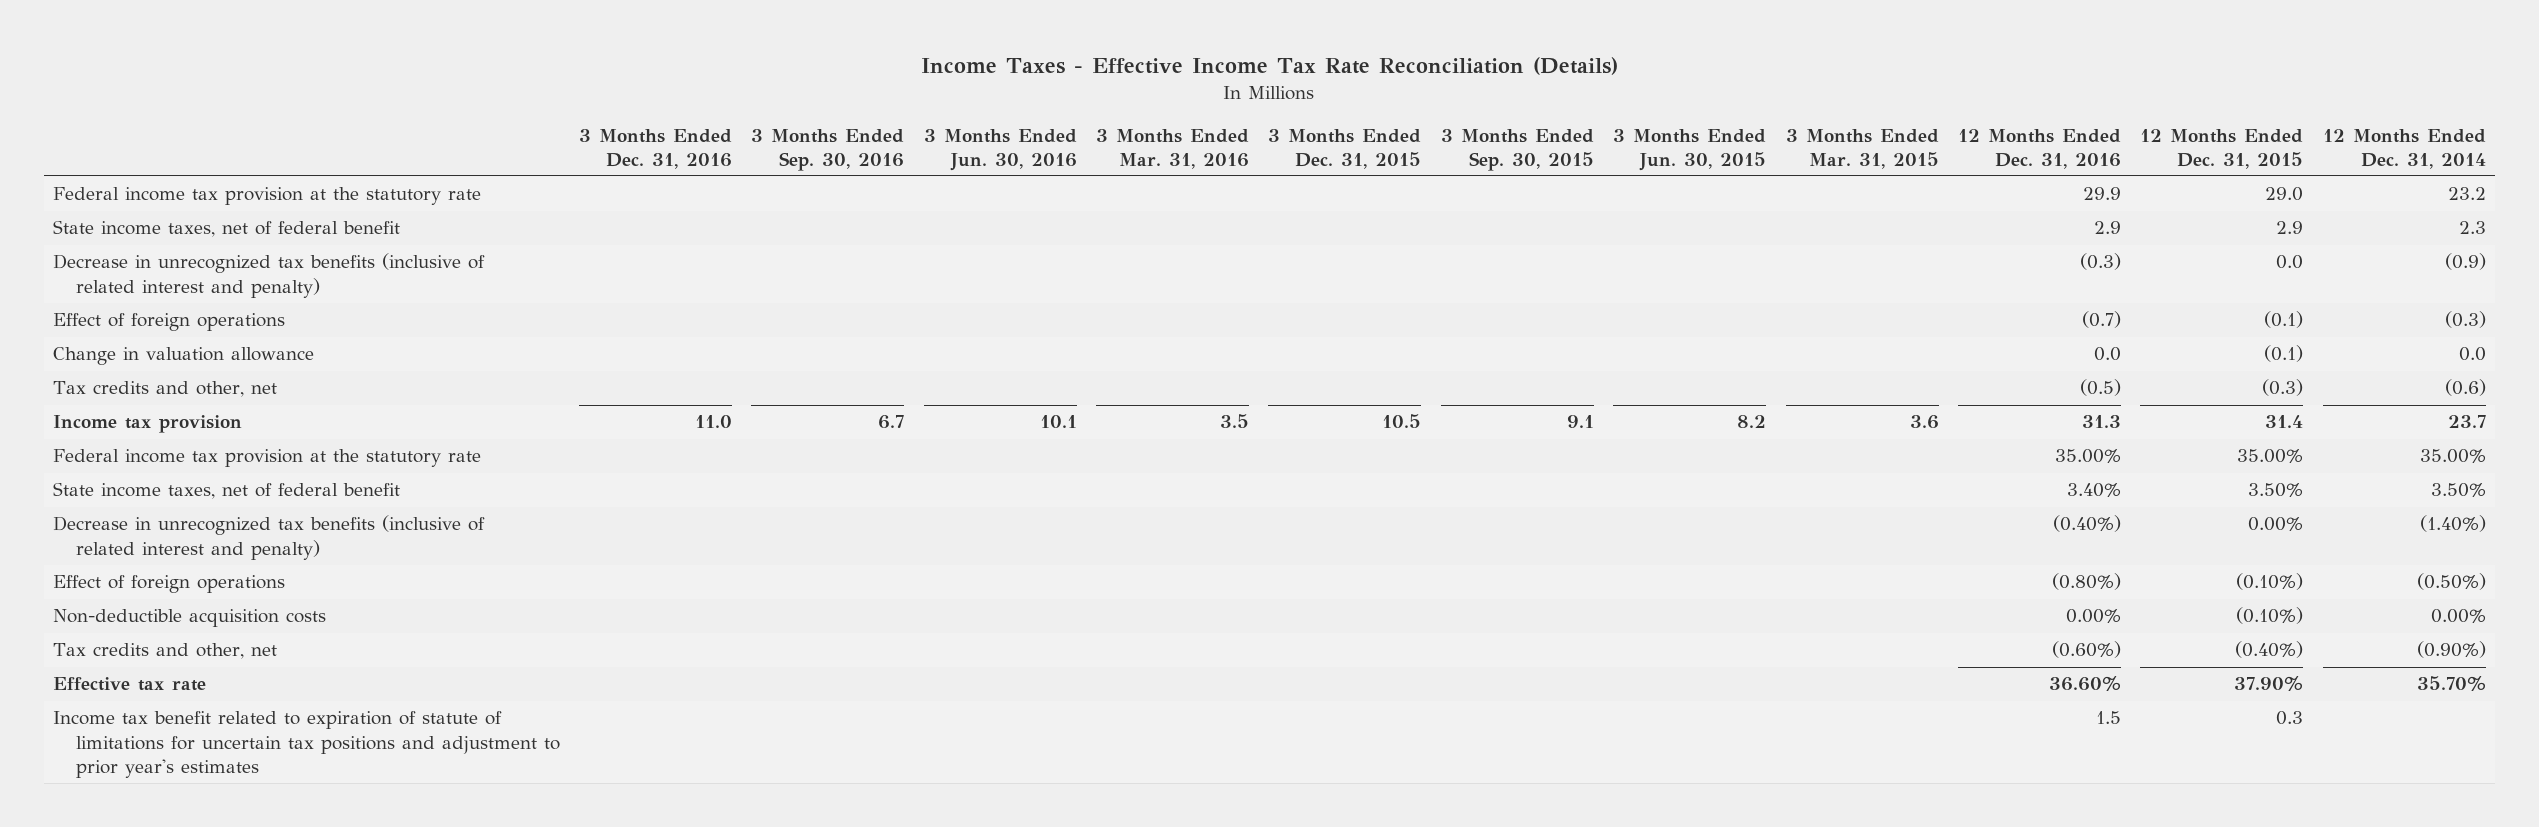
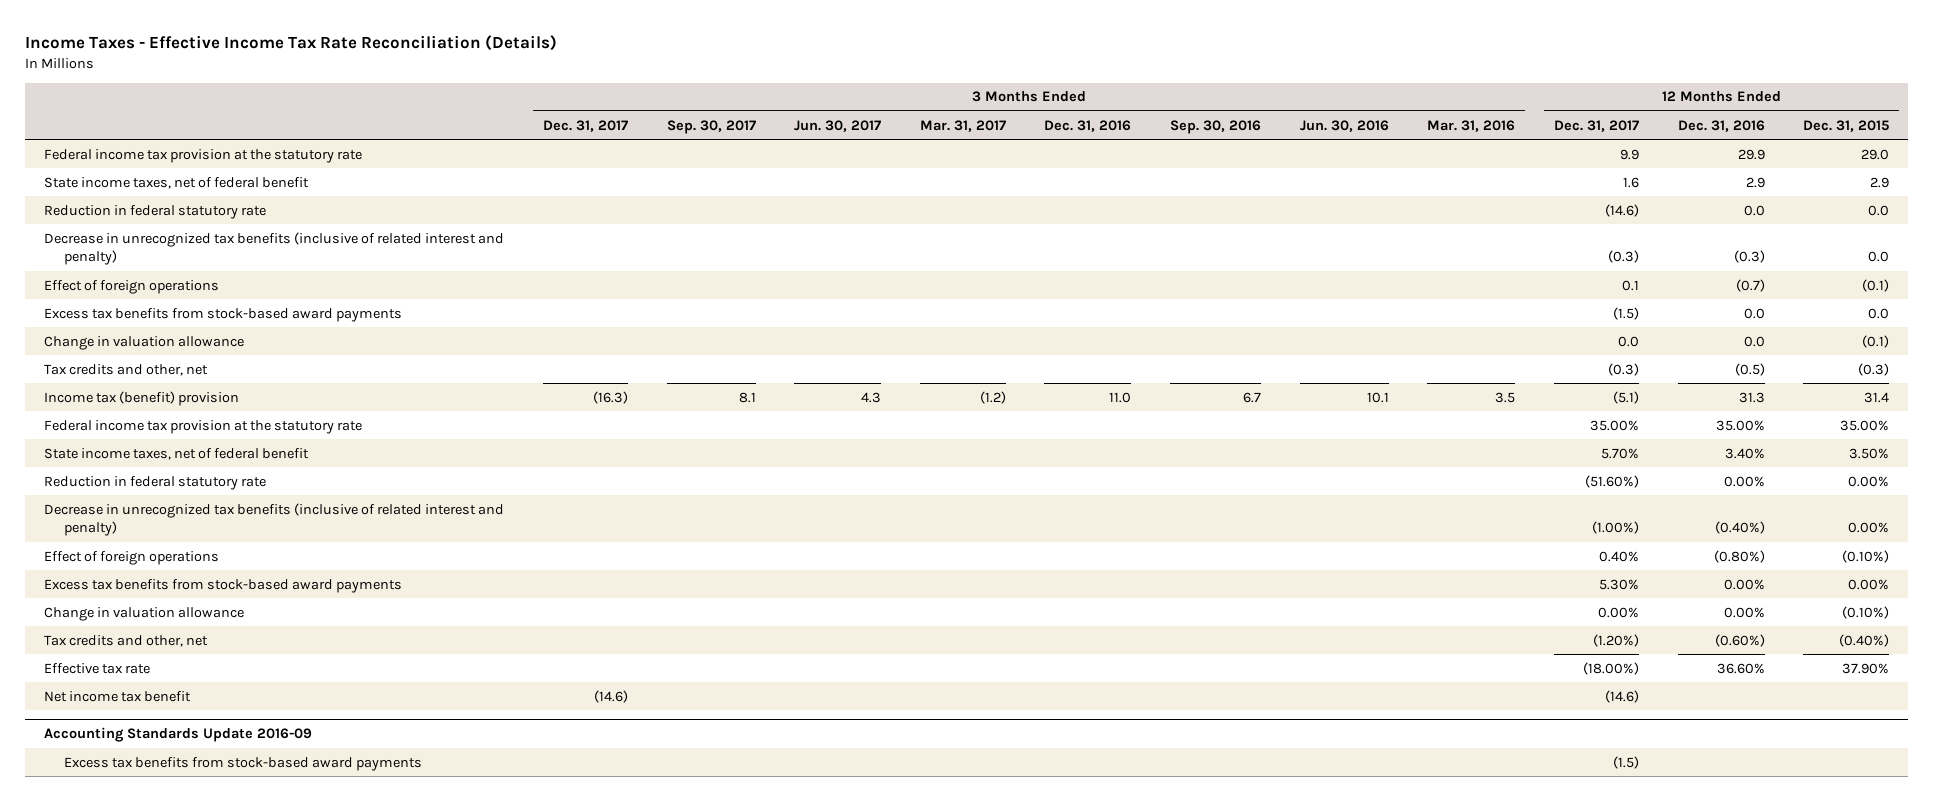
[1268,128,1422,169] 3 Months Ended Dec. 31, 2015 -> none
[1440,128,1594,171] 3 Months Ended Sep. 30, 2015 -> none
[1613,128,1767,171] 3 Months Ended Jun. 30, 2015 -> none
[1785,128,1939,169] 3 Months Ended Mar. 31, 2015 -> none
[2322,128,2486,169] 12 Months Ended Dec. 31, 2014 -> none
none -> [543,119,629,132] Dec. 31, 2017
none -> [666,119,756,134] Sep. 30, 2017
none -> [794,119,882,132] Jun. 30, 2017
none -> [919,119,1006,132] Mar. 31, 2017
none -> [1553,119,1639,132] Dec. 31, 2017
none -> [44,204,267,219] Reduction in federal statutory rate
none -> [44,307,403,322] Excess tax benefits from stock-based award payments
[53,415,243,434] Income tax provision -> [44,390,240,406] Income tax (benefit) provision
none -> [44,475,267,490] Reduction in federal statutory rate
none -> [44,578,403,593] Excess tax benefits from stock-based award payments
[53,609,327,628] Non-deductible acquisition costs -> [44,606,245,621] Change in valuation allowance
[53,711,560,778] Income tax benefit related to expiration of statute of limitations for uncertain tax positions and adjustment to prior year's estimates -> none
none -> [44,690,192,702] Net income tax benefit
none -> [44,727,313,743] Accounting Standards Update 2016-09
none -> [63,756,422,771] Excess tax benefits from stock-based award payments

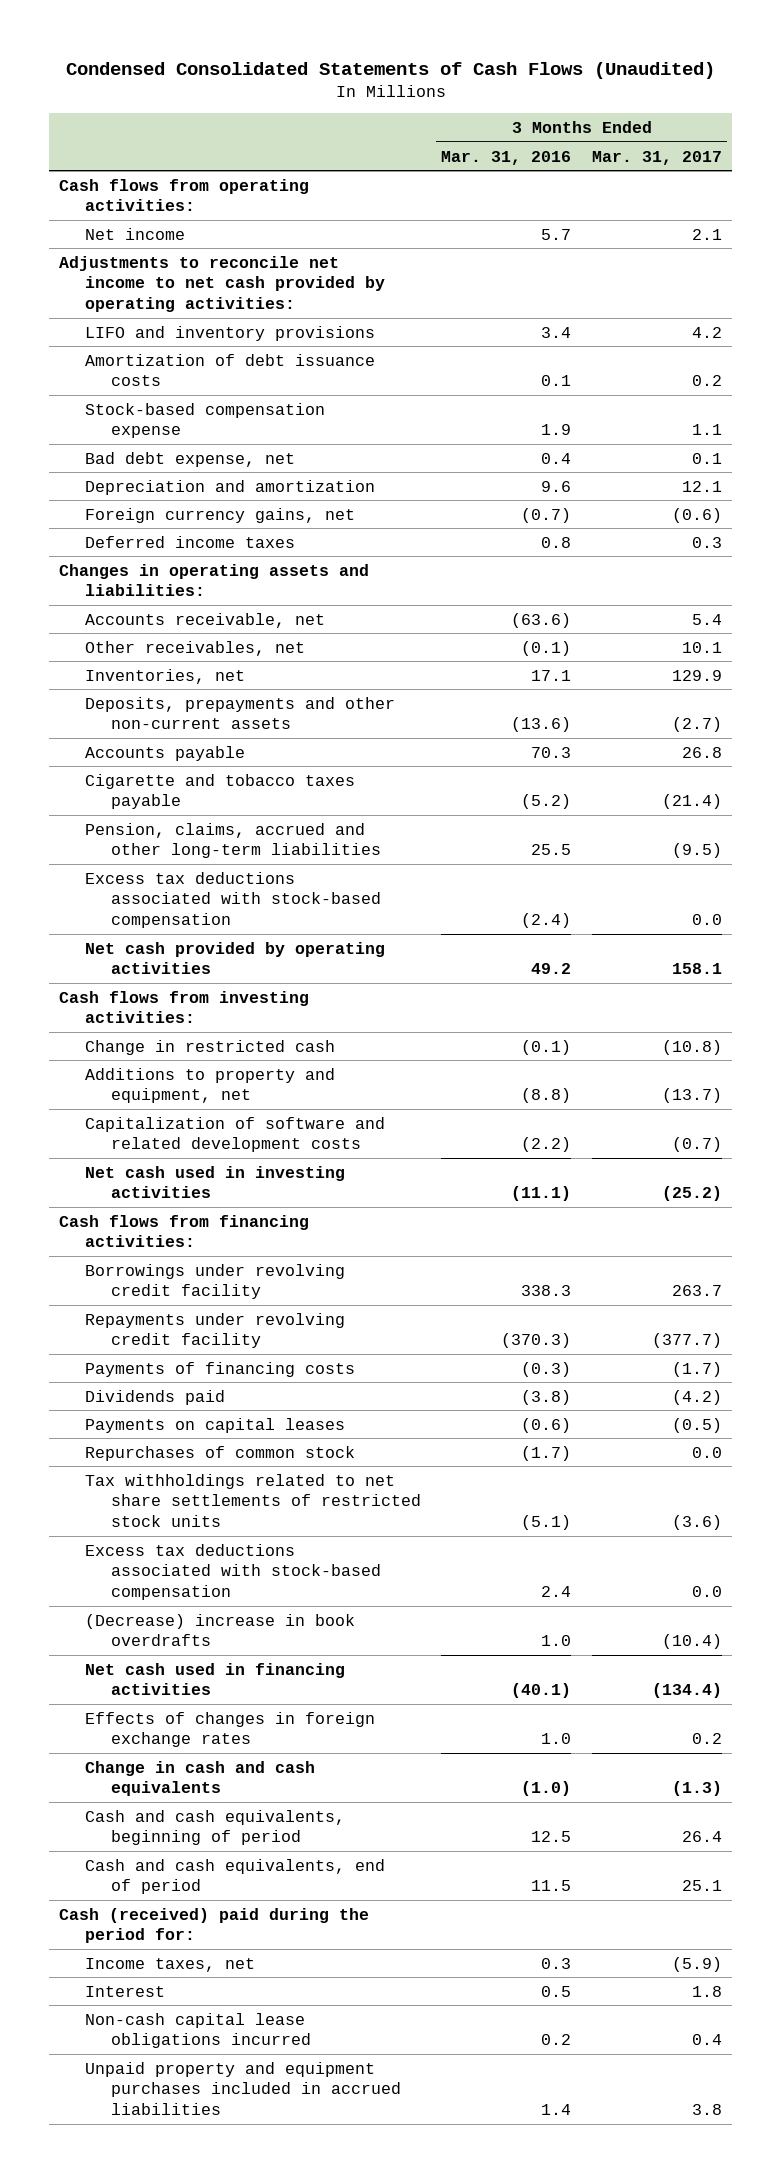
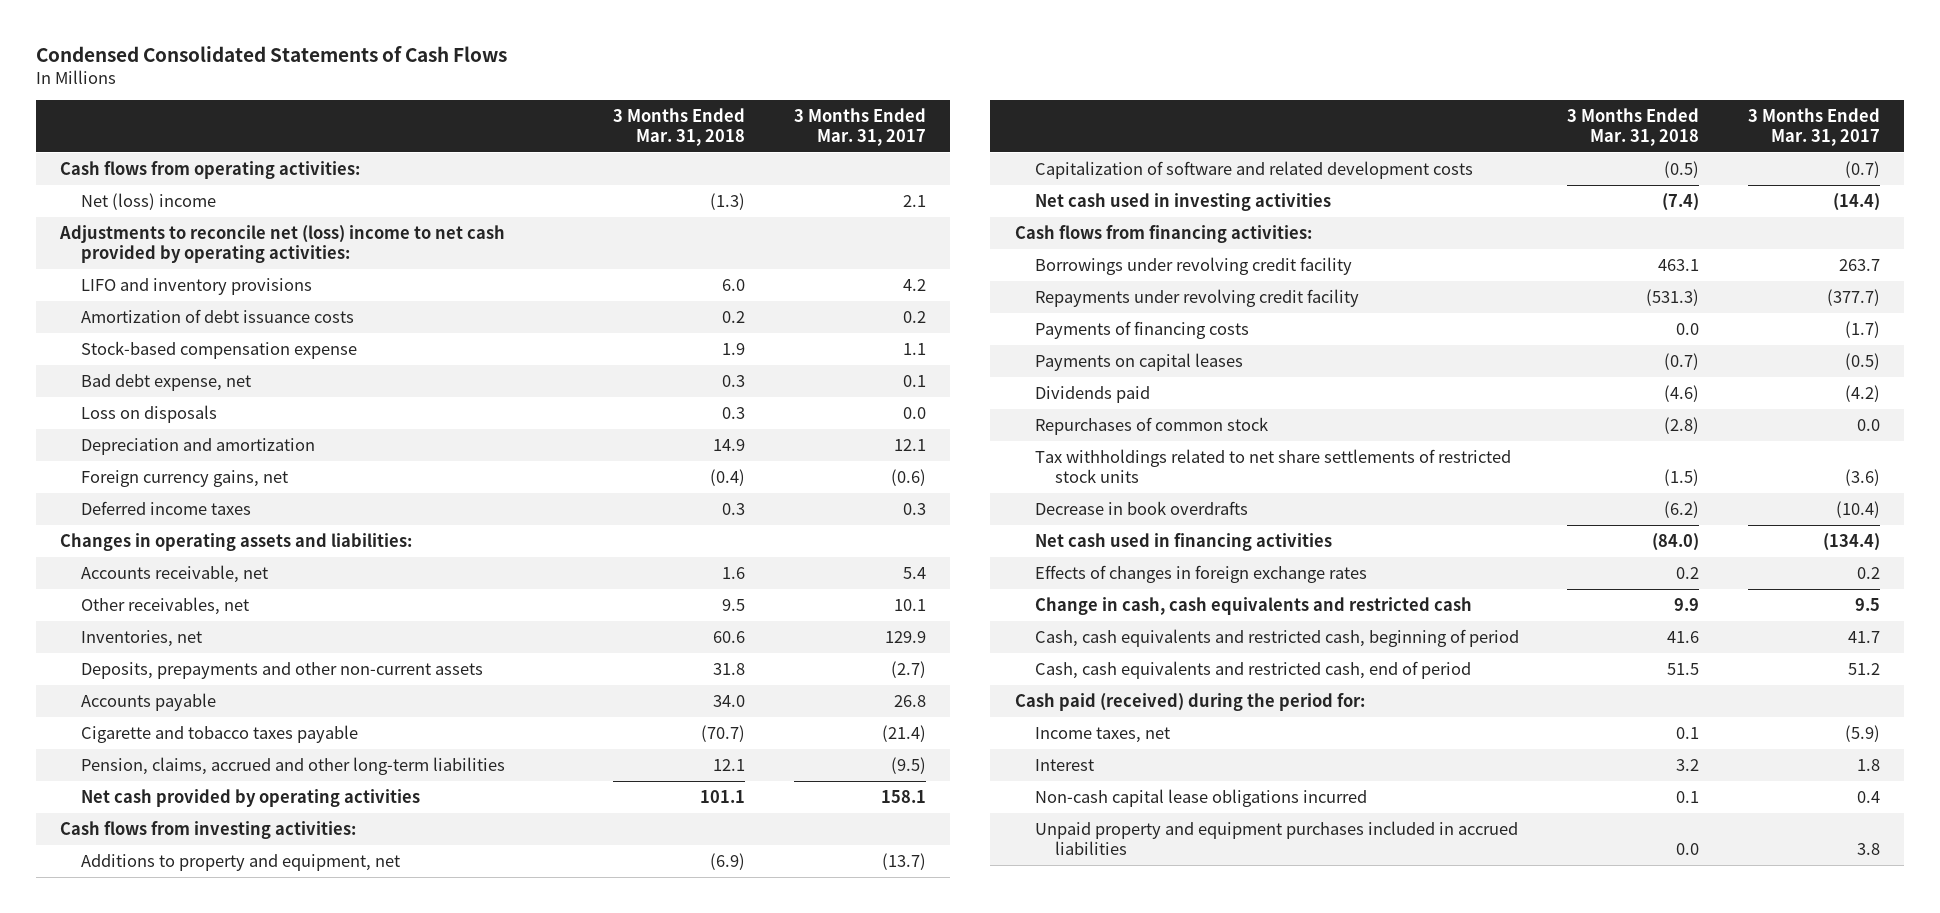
[65,61,715,79] Condensed Consolidated Statements of Cash Flows (Unaudited) -> [36,45,508,62] Condensed Consolidated Statements of Cash Flows
[441,150,572,165] Mar. 31, 2016 -> none
none -> [613,108,746,146] 3 Months Ended Mar. 31, 2018
[84,227,185,240] Net income -> [80,193,216,211] Net (loss) income
[59,255,385,312] Adjustments to reconcile net income to net cash provided by operating activities: -> [59,225,506,263] Adjustments to reconcile net (loss) income to net cash provided by operating activities:
none -> [80,405,217,424] Loss on disposals
[84,871,381,928] Excess tax deductions associated with stock-based compensation -> none
[84,1039,335,1055] Change in restricted cash -> none
[661,1186,722,1202] (25.2) -> [1832,193,1880,212] (14.4)
[84,1389,225,1405] Dividends paid -> [1035,386,1151,404] Dividends paid
[84,1543,381,1600] Excess tax deductions associated with stock-based compensation -> none
[84,1613,355,1647] (Decrease) increase in book overdrafts -> [1035,501,1249,516] Decrease in book overdrafts
[84,1760,315,1797] Change in cash and cash equivalents -> [1035,597,1473,616] Change in cash, cash equivalents and restricted cash
[671,1781,722,1797] (1.3) -> [1854,598,1880,612] 9.5
[84,1809,345,1846] Cash and cash equivalents, beginning of period -> [1035,629,1520,648] Cash, cash equivalents and restricted cash, beginning of period
[681,1831,722,1843] 26.4 -> [1847,631,1880,644] 41.7
[84,1858,385,1895] Cash and cash equivalents, end of period -> [1035,661,1472,680] Cash, cash equivalents and restricted cash, end of period
[681,1880,722,1892] 25.1 -> [1847,663,1880,676] 51.2
[59,1907,370,1944] Cash (received) paid during the period for: -> [1014,693,1365,712] Cash paid (received) during the period for:

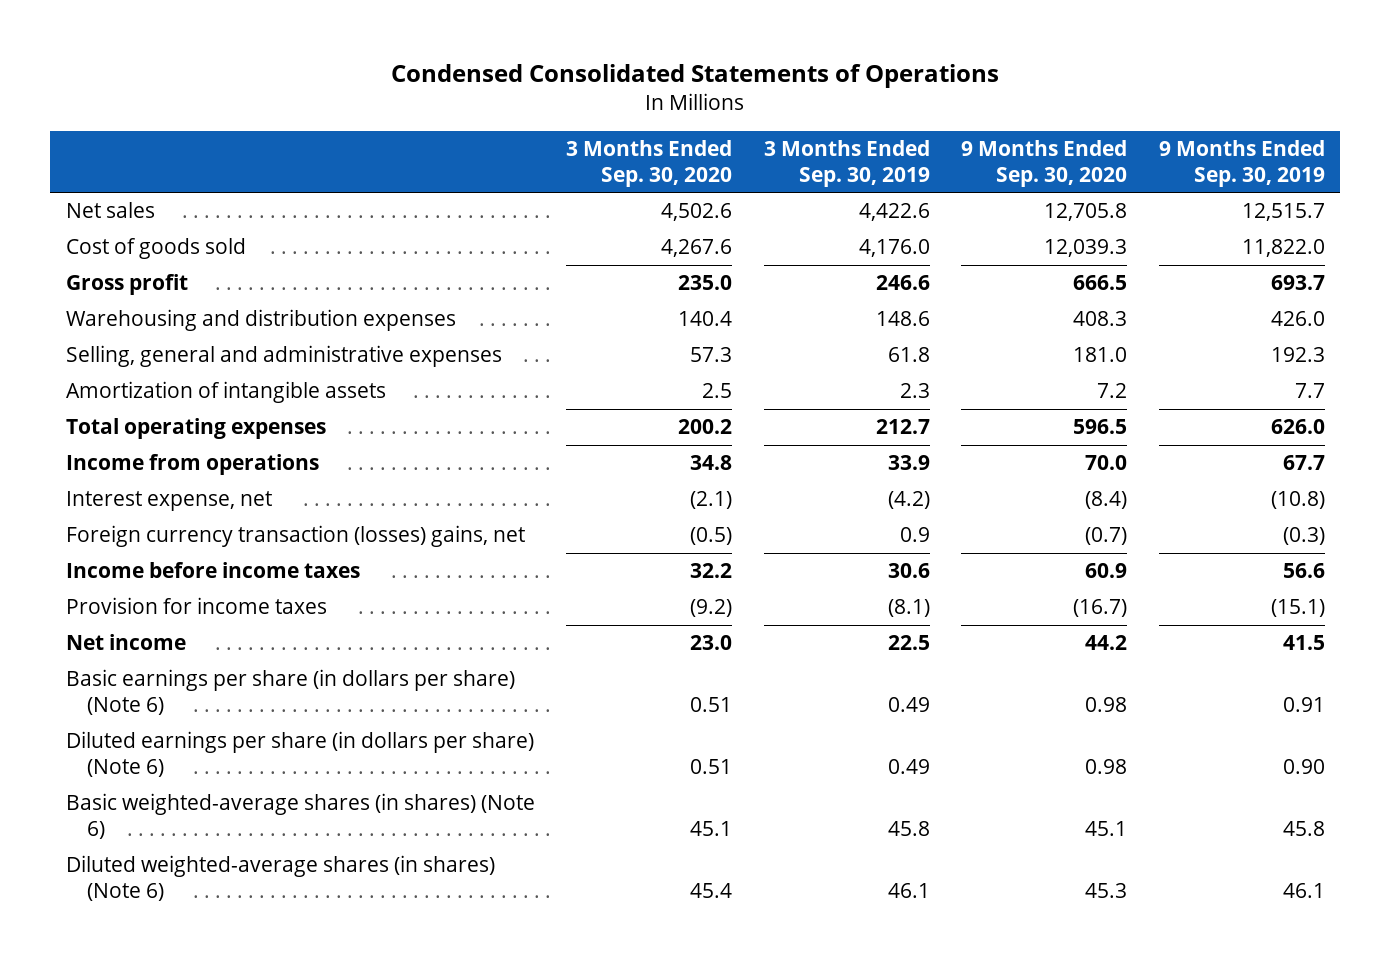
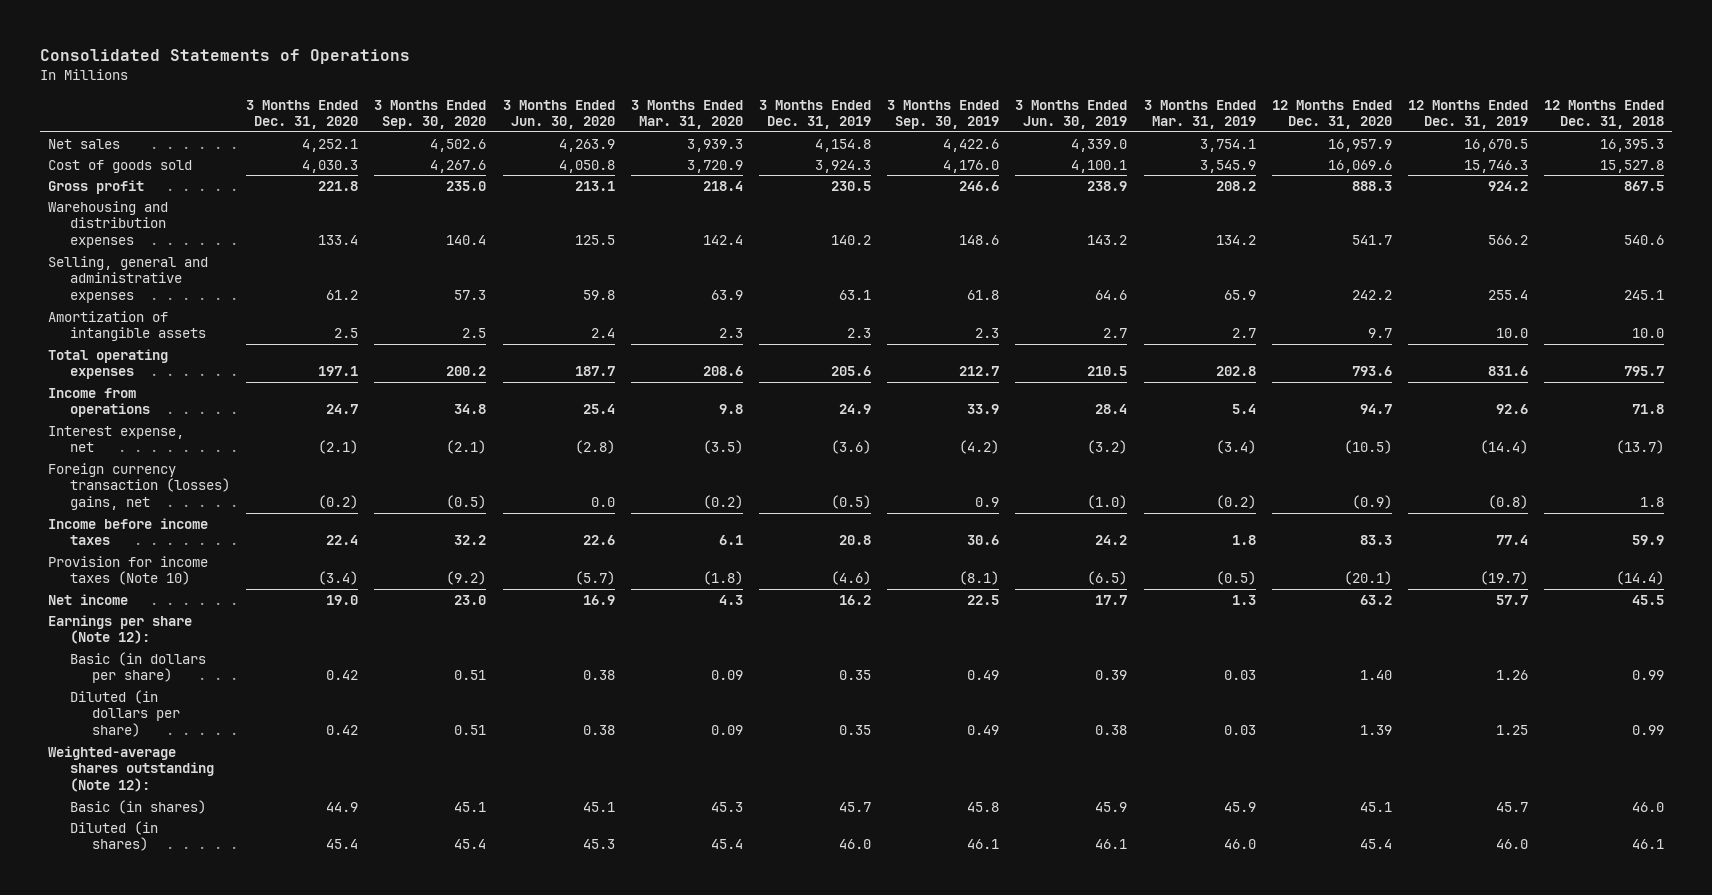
[391,64,1000,89] Condensed Consolidated Statements of Operations -> [39,49,410,65] Consolidated Statements of Operations
[961,139,1128,187] 9 Months Ended Sep. 30, 2020 -> none
[1158,139,1325,187] 9 Months Ended Sep. 30, 2019 -> none
none -> [246,99,359,130] 3 Months Ended Dec. 31, 2020
none -> [502,99,615,130] 3 Months Ended Jun. 30, 2020
none -> [630,99,743,130] 3 Months Ended Mar. 31, 2020
none -> [758,99,871,130] 3 Months Ended Dec. 31, 2019
none -> [1015,99,1128,130] 3 Months Ended Jun. 30, 2019
none -> [1143,99,1256,130] 3 Months Ended Mar. 31, 2019
none -> [1271,99,1392,130] 12 Months Ended Dec. 31, 2020
none -> [1408,99,1529,130] 12 Months Ended Dec. 31, 2019
none -> [1544,99,1665,130] 12 Months Ended Dec. 31, 2018
[65,597,327,615] Provision for income taxes -> [47,555,208,586] Provision for income taxes (Note 10)
none -> [47,614,192,645] Earnings per share (Note 12):
[65,669,515,715] Basic earnings per share (in dollars per share) (Note 6) -> [69,651,206,684] Basic (in dollars per share)
[65,731,534,777] Diluted earnings per share (in dollars per share) (Note 6) -> [69,689,181,738] Diluted (in dollars per share)
none -> [47,745,214,793] Weighted-average shares outstanding (Note 12):
[65,793,535,839] Basic weighted-average shares (in shares) (Note 6) -> [69,799,206,814] Basic (in shares)
[65,855,495,901] Diluted weighted-average shares (in shares) (Note 6) -> [69,820,158,852] Diluted (in shares)

